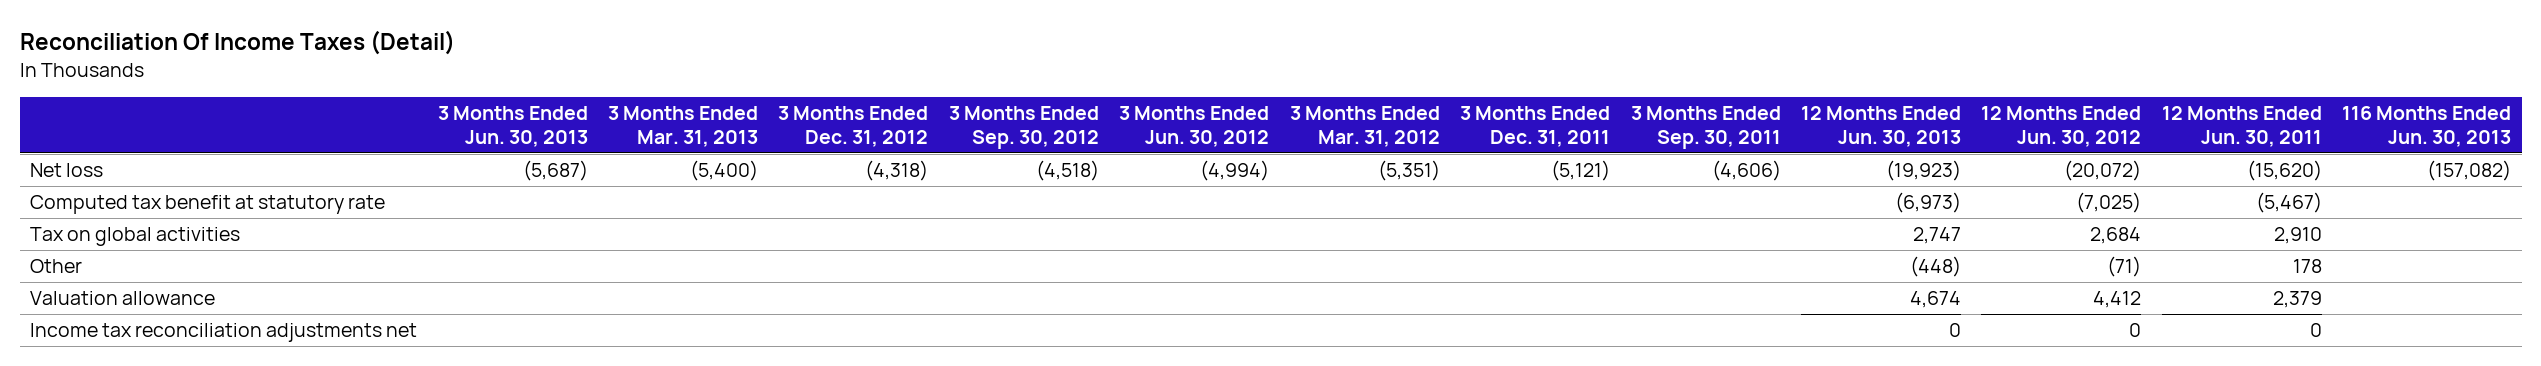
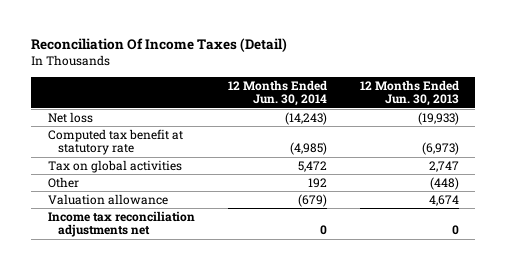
[437,105,588,148] 3 Months Ended Jun. 30, 2013 -> none
[607,105,758,148] 3 Months Ended Mar. 31, 2013 -> none
[778,105,929,148] 3 Months Ended Dec. 31, 2012 -> none
[948,105,1099,150] 3 Months Ended Sep. 30, 2012 -> none
[1119,105,1270,148] 3 Months Ended Jun. 30, 2012 -> none
[1289,105,1440,148] 3 Months Ended Mar. 31, 2012 -> none
[1460,105,1611,148] 3 Months Ended Dec. 31, 2011 -> none
[1630,105,1781,150] 3 Months Ended Sep. 30, 2011 -> none
[1981,105,2142,148] 12 Months Ended Jun. 30, 2012 -> none
[2161,105,2322,148] 12 Months Ended Jun. 30, 2011 -> none
[2342,105,2512,148] 116 Months Ended Jun. 30, 2013 -> none
none -> [227,79,327,107] 12 Months Ended Jun. 30, 2014
[1886,159,1962,181] (19,923) -> [417,111,459,125] (19,933)

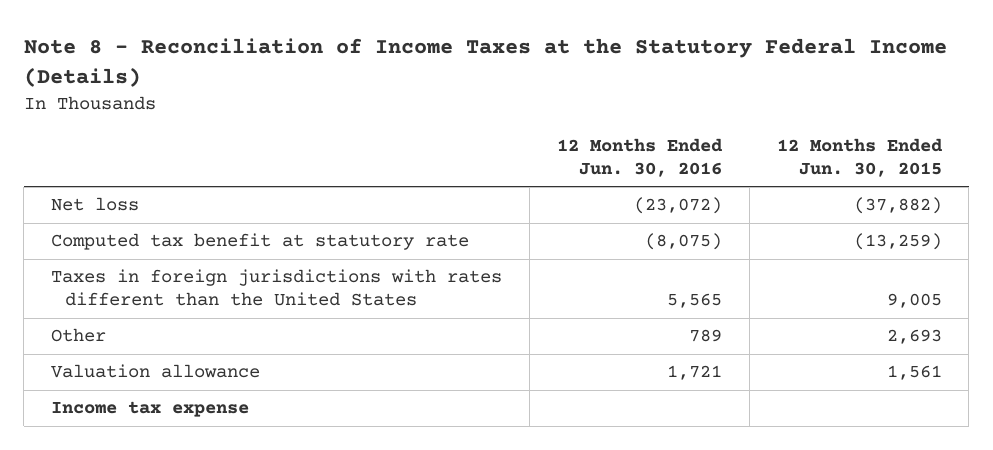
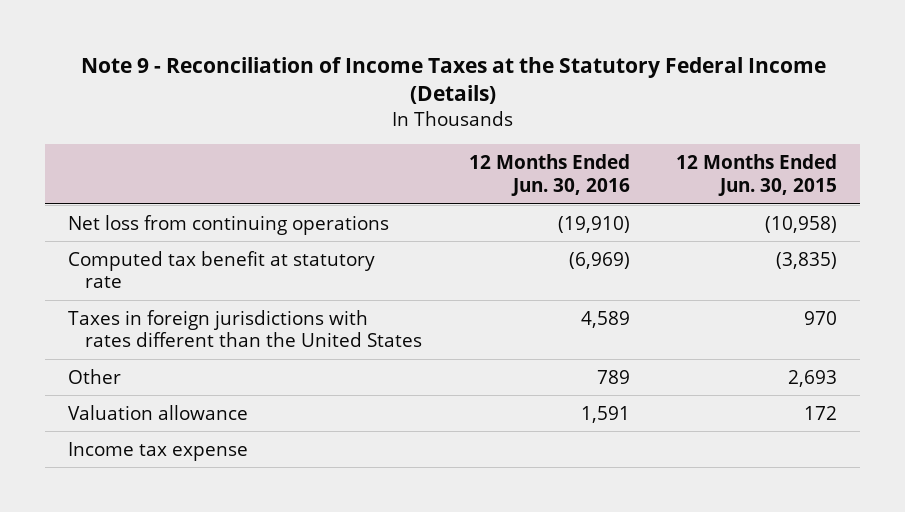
[23,38,947,87] Note 8 - Reconciliation of Income Taxes at the Statutory Federal Income (Details) -> [80,57,826,105] Note 9 - Reconciliation of Income Taxes at the Statutory Federal Income (Details)
[51,197,140,212] Net loss -> none
none -> [67,214,389,235] Net loss from continuing operations
[644,233,722,251] (8,075) -> [568,251,630,269] (6,969)
[853,233,942,251] (13,259) -> [776,251,838,269] (3,835)
[666,293,722,309] 5,565 -> [580,310,630,328] 4,589
[886,293,942,309] 9,005 -> [804,310,838,325] 970
[666,365,722,381] 1,721 -> [580,405,630,423] 1,591
[886,365,942,381] 1,561 -> [804,405,838,420] 172

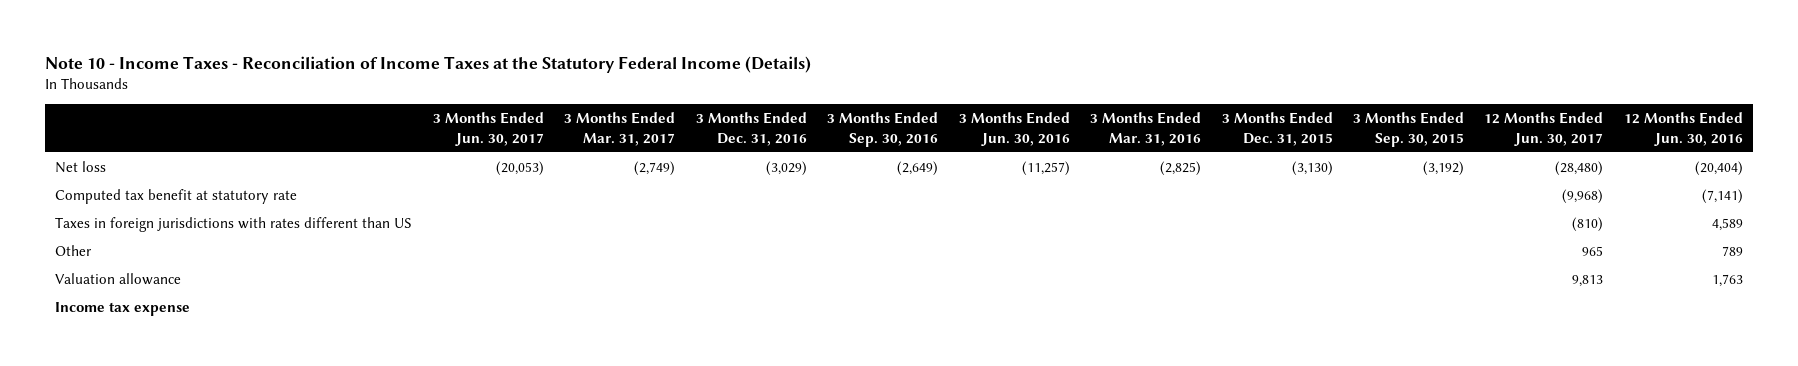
[80,57,826,105] Note 9 - Reconciliation of Income Taxes at the Statutory Federal Income (Details) -> [45,55,812,73] Note 10 - Income Taxes - Reconciliation of Income Taxes at the Statutory Federal Income (Details)
[676,154,838,196] 12 Months Ended Jun. 30, 2015 -> none
none -> [432,112,544,146] 3 Months Ended Jun. 30, 2017
none -> [564,112,676,146] 3 Months Ended Mar. 31, 2017
none -> [695,112,807,146] 3 Months Ended Dec. 31, 2016
none -> [827,112,939,147] 3 Months Ended Sep. 30, 2016
none -> [958,112,1070,146] 3 Months Ended Jun. 30, 2016
none -> [1090,112,1202,146] 3 Months Ended Mar. 31, 2016
none -> [1221,112,1333,146] 3 Months Ended Dec. 31, 2015
none -> [1353,112,1465,147] 3 Months Ended Sep. 30, 2015
none -> [1484,112,1604,146] 12 Months Ended Jun. 30, 2017
[67,214,389,235] Net loss from continuing operations -> none
none -> [55,161,107,174] Net loss
[568,251,630,269] (6,969) -> [1701,189,1743,205] (7,141)
[67,309,423,348] Taxes in foreign jurisdictions with rates different than the United States -> [55,217,413,233] Taxes in foreign jurisdictions with rates different than US
[580,405,630,423] 1,591 -> [1711,274,1743,288] 1,763

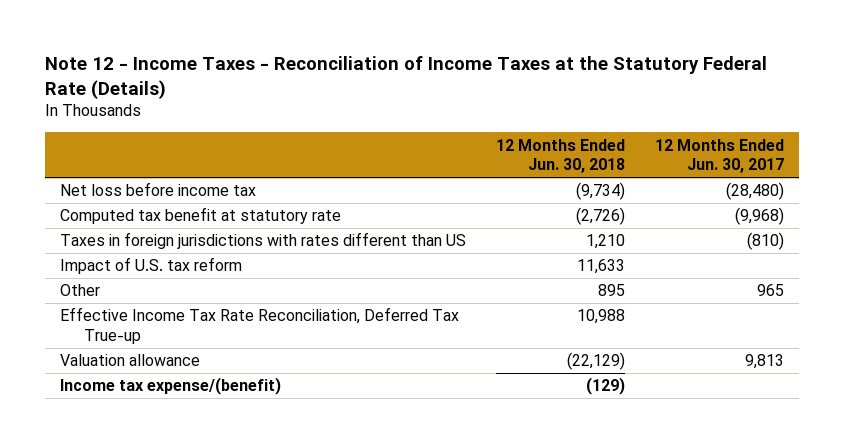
[45,55,812,73] Note 10 - Income Taxes - Reconciliation of Income Taxes at the Statutory Federal Income (Details) -> [44,55,767,99] Note 12 - Income Taxes - Reconciliation of Income Taxes at the Statutory Federal Rate (Details)
[432,112,544,146] 3 Months Ended Jun. 30, 2017 -> none
[564,112,676,146] 3 Months Ended Mar. 31, 2017 -> none
[695,112,807,146] 3 Months Ended Dec. 31, 2016 -> none
[827,112,939,147] 3 Months Ended Sep. 30, 2016 -> none
[958,112,1070,146] 3 Months Ended Jun. 30, 2016 -> none
[1090,112,1202,146] 3 Months Ended Mar. 31, 2016 -> none
[1221,112,1333,146] 3 Months Ended Dec. 31, 2015 -> none
[1353,112,1465,147] 3 Months Ended Sep. 30, 2015 -> none
[1623,112,1743,146] 12 Months Ended Jun. 30, 2016 -> none
none -> [495,138,625,174] 12 Months Ended Jun. 30, 2018
[55,161,107,174] Net loss -> [59,182,256,197] Net loss before income tax
none -> [59,257,242,275] Impact of U.S. tax reform
none -> [59,307,459,344] Effective Income Tax Rate Reconciliation, Deferred Tax True-up
[55,302,191,317] Income tax expense -> [59,377,281,396] Income tax expense/(benefit)

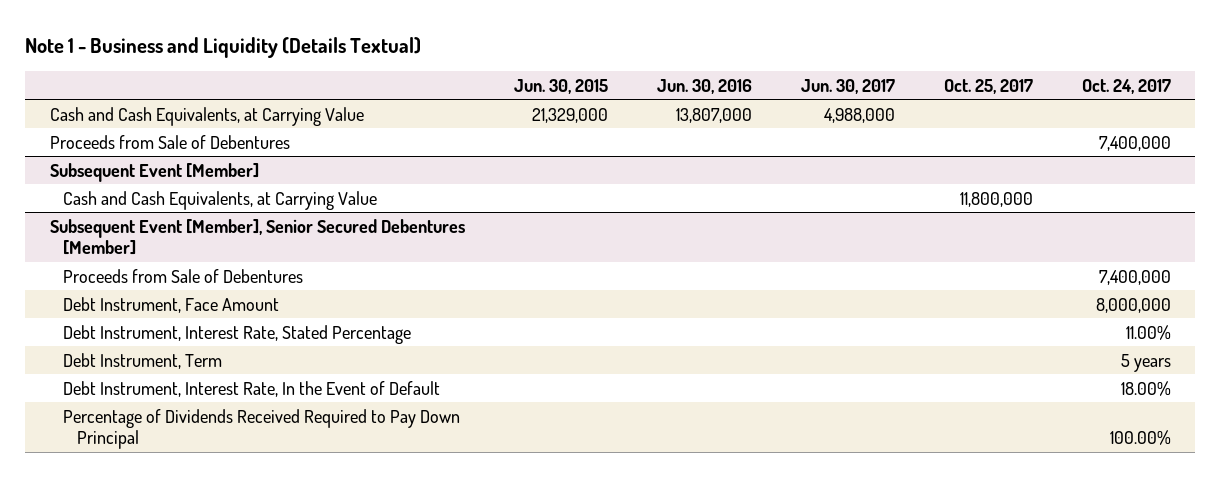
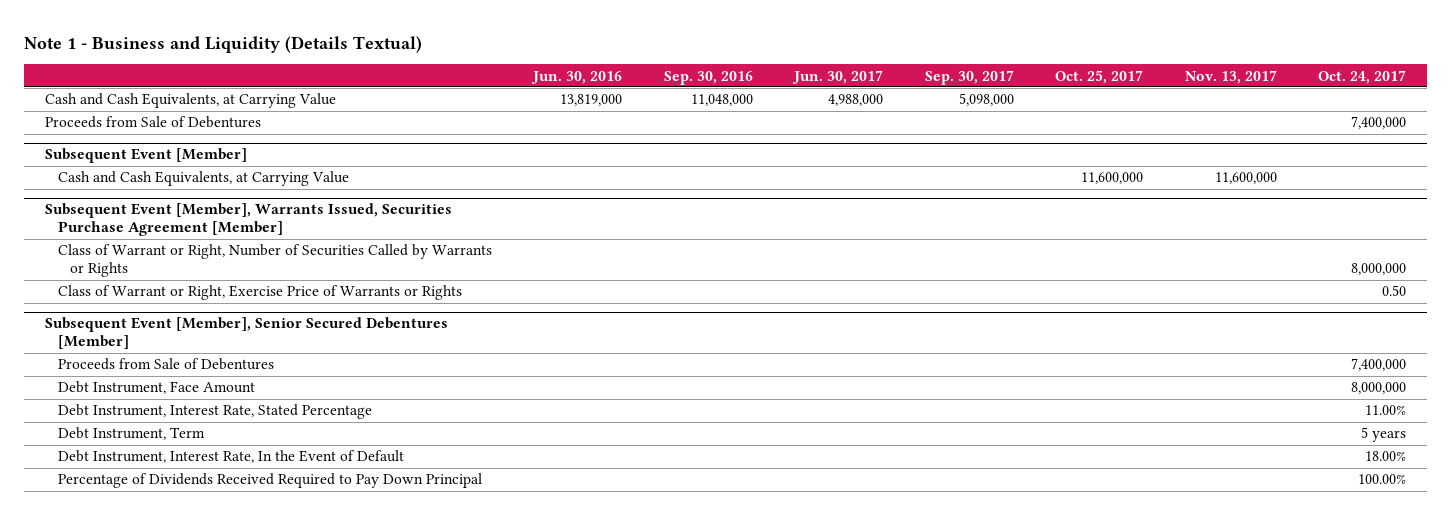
[513,78,608,94] Jun. 30, 2015 -> none
none -> [663,70,753,85] Sep. 30, 2016
none -> [924,69,1014,85] Sep. 30, 2017
none -> [1184,69,1277,84] Nov. 13, 2017
[675,107,752,123] 13,807,000 -> [560,94,623,107] 13,819,000
[959,191,1033,207] 11,800,000 -> [1081,172,1144,185] 11,600,000
none -> [45,203,453,237] Subsequent Event [Member], Warrants Issued, Securities Purchase Agreement [Member]
none -> [57,244,492,278] Class of Warrant or Right, Number of Securities Called by Warrants or Rights
none -> [57,285,462,301] Class of Warrant or Right, Exercise Price of Warrants or Rights

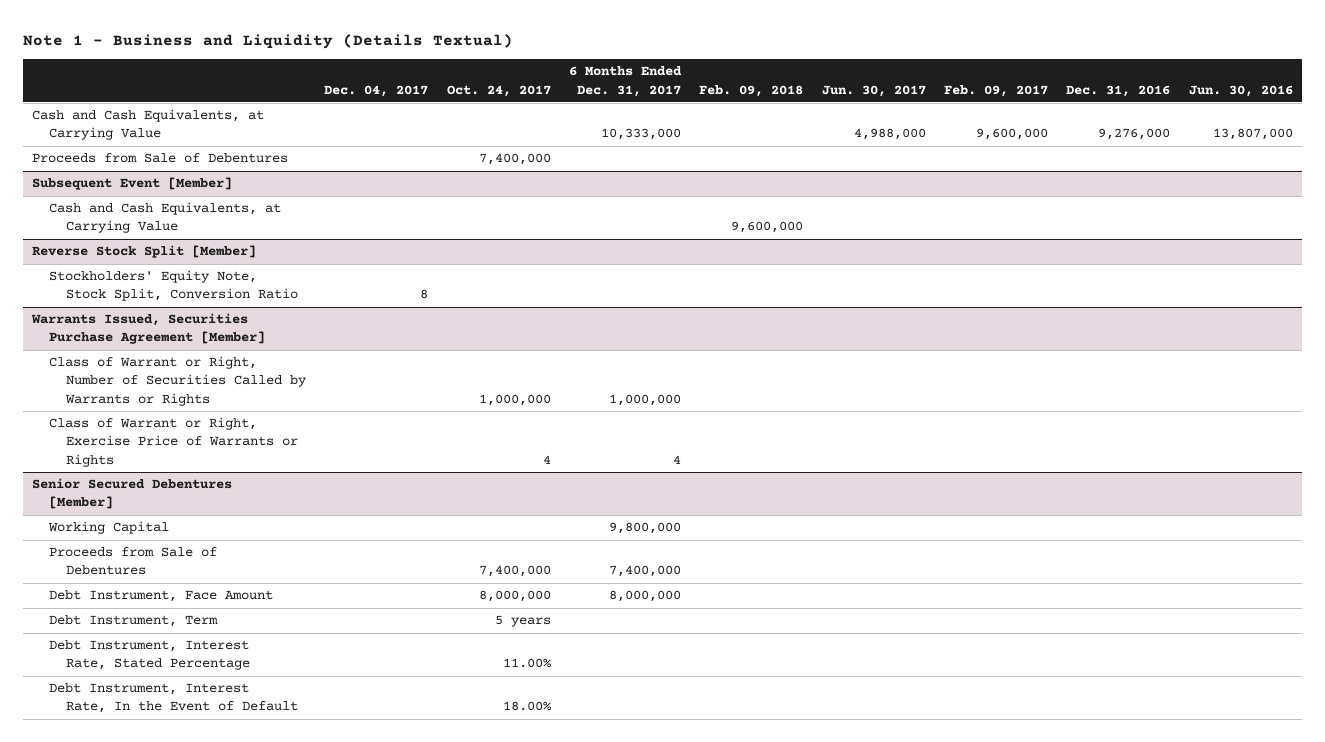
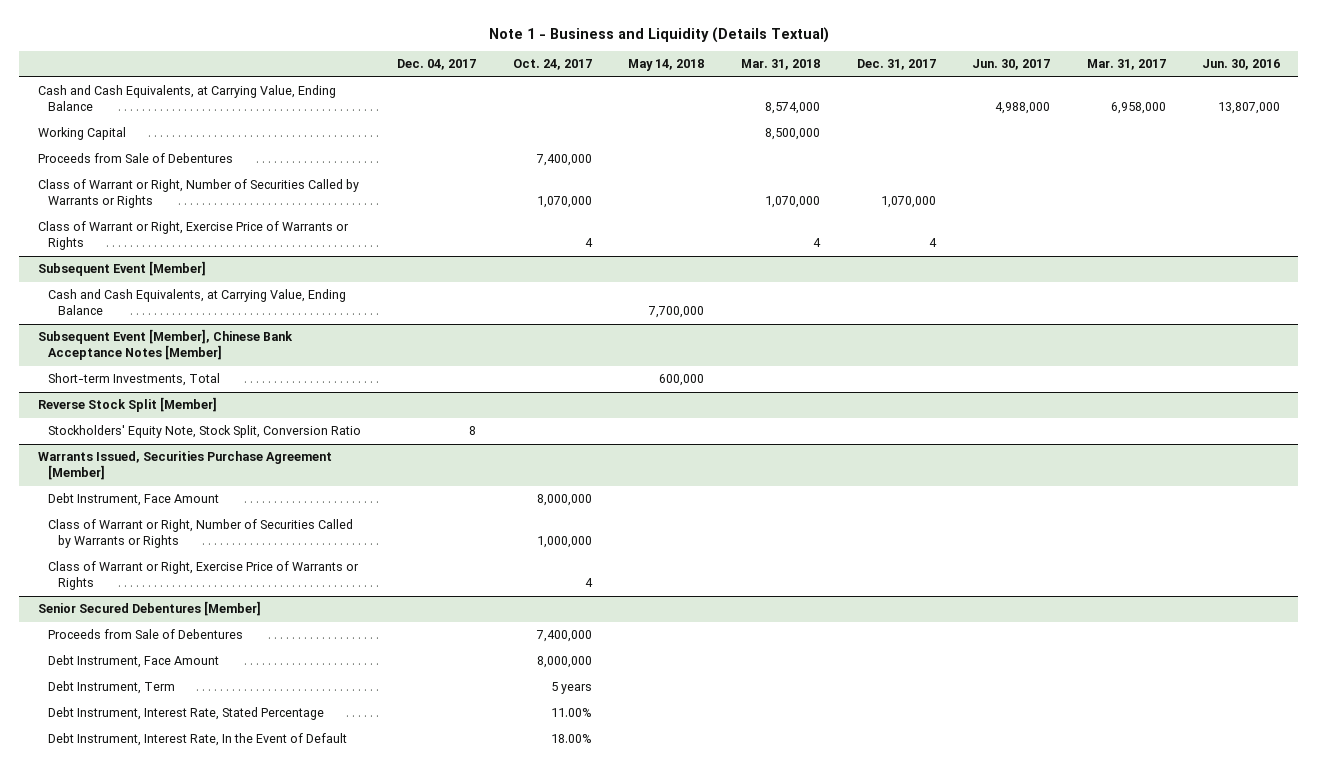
[569,66,683,97] 6 Months Ended Dec. 31, 2017 -> none
[699,84,804,97] Feb. 09, 2018 -> none
[944,84,1049,97] Feb. 09, 2017 -> none
[1066,84,1171,97] Dec. 31, 2016 -> none
none -> [628,59,705,72] May 14, 2018
none -> [740,59,820,71] Mar. 31, 2018
none -> [856,59,936,71] Dec. 31, 2017
none -> [1086,59,1166,71] Mar. 31, 2017
[32,109,265,141] Cash and Cash Equivalents, at Carrying Value -> [37,85,336,112] Cash and Cash Equivalents, at Carrying Value, Ending Balance
none -> [37,127,126,141] Working Capital
none -> [37,179,359,209] Class of Warrant or Right, Number of Securities Called by Warrants or Rights
none -> [37,221,349,251] Class of Warrant or Right, Exercise Price of Warrants or Rights
[49,202,282,234] Cash and Cash Equivalents, at Carrying Value -> [47,289,346,316] Cash and Cash Equivalents, at Carrying Value, Ending Balance
none -> [37,329,293,361] Subsequent Event [Member], Chinese Bank Acceptance Notes [Member]
none -> [47,373,220,387] Short-term Investments, Total
none -> [47,493,219,507] Debt Instrument, Face Amount
[48,521,170,535] Working Capital -> none

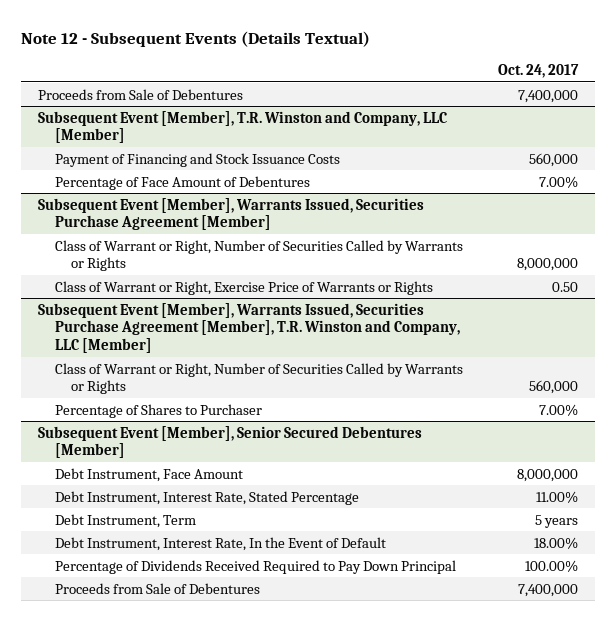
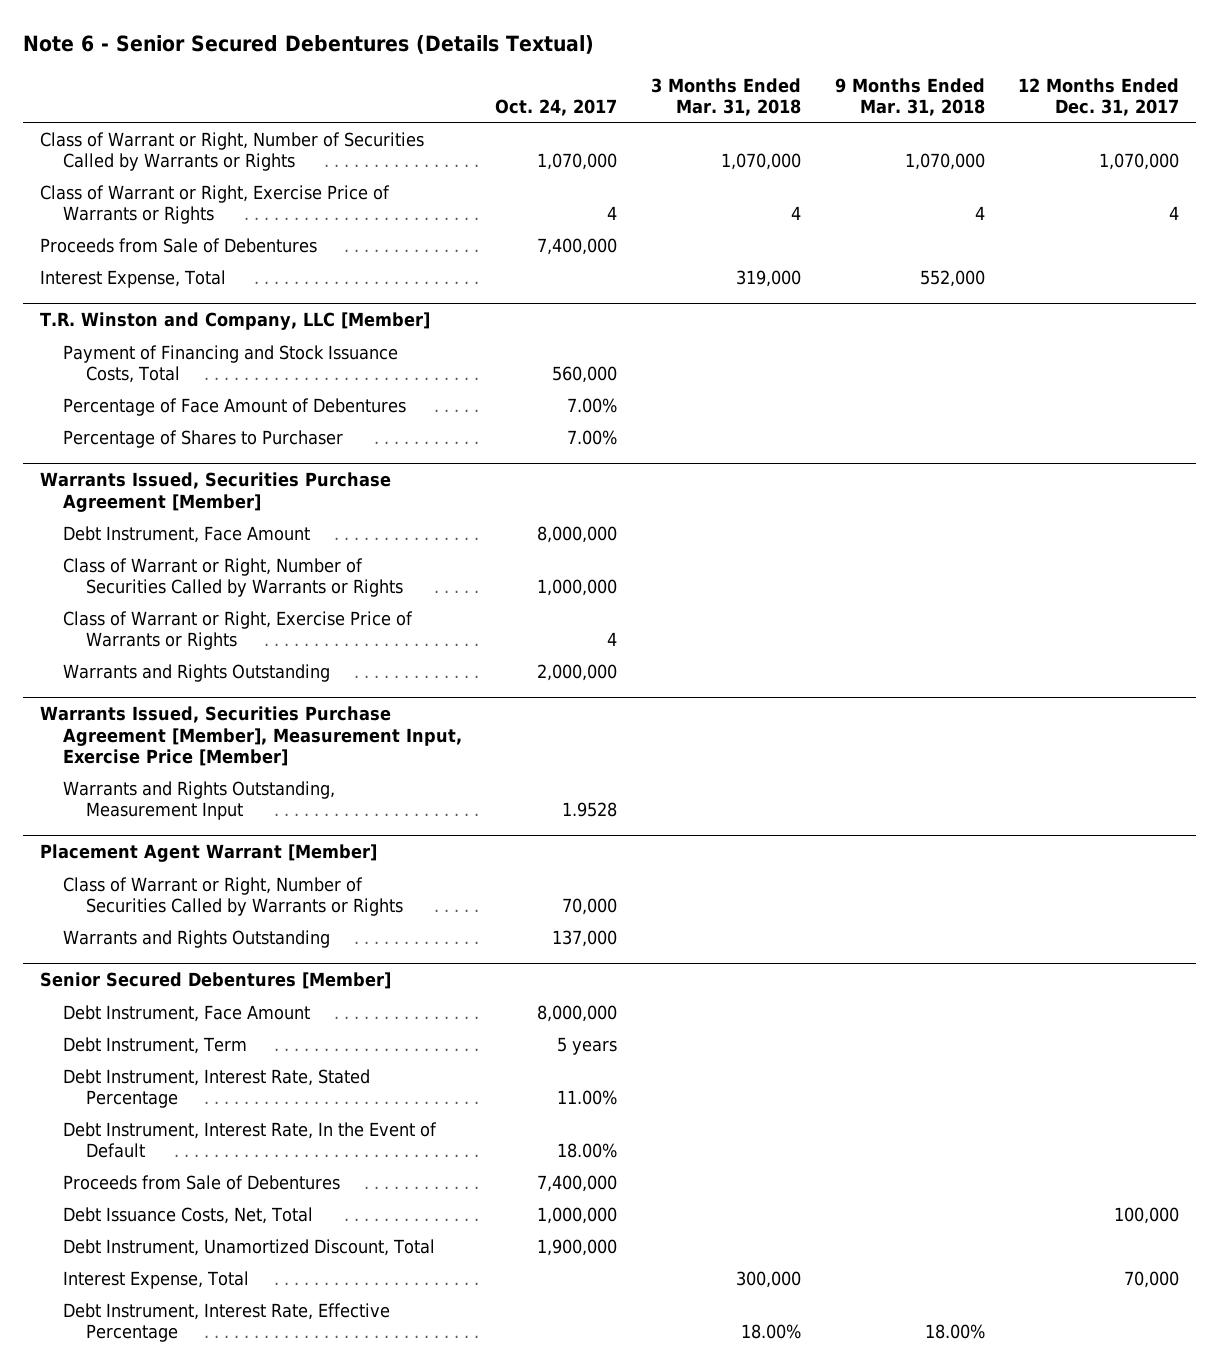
[20,30,370,47] Note 12 - Subsequent Events (Details Textual) -> [22,34,594,54] Note 6 - Senior Secured Debentures (Details Textual)
none -> [650,77,801,116] 3 Months Ended Mar. 31, 2018
none -> [834,77,985,116] 9 Months Ended Mar. 31, 2018
none -> [1018,77,1180,116] 12 Months Ended Dec. 31, 2017
none -> [39,131,424,171] Class of Warrant or Right, Number of Securities Called by Warrants or Rights
none -> [39,184,390,224] Class of Warrant or Right, Exercise Price of Warrants or Rights
none -> [39,269,226,288] Interest Expense, Total
[38,110,448,144] Subsequent Event [Member], T.R. Winston and Company, LLC [Member] -> [39,312,430,331] T.R. Winston and Company, LLC [Member]
[54,152,340,167] Payment of Financing and Stock Issuance Costs -> [62,344,398,383] Payment of Financing and Stock Issuance Costs, Total
[38,197,425,231] Subsequent Event [Member], Warrants Issued, Securities Purchase Agreement [Member] -> none
[54,239,463,272] Class of Warrant or Right, Number of Securities Called by Warrants or Rights -> none
[54,280,433,295] Class of Warrant or Right, Exercise Price of Warrants or Rights -> none
[38,302,460,353] Subsequent Event [Member], Warrants Issued, Securities Purchase Agreement [Member], T.R. Winston and Company, LLC [Member] -> none
[54,362,463,395] Class of Warrant or Right, Number of Securities Called by Warrants or Rights -> none
[38,425,423,459] Subsequent Event [Member], Senior Secured Debentures [Member] -> none
none -> [39,472,391,512] Warrants Issued, Securities Purchase Agreement [Member]
[54,490,359,505] Debt Instrument, Interest Rate, Stated Percentage -> none
none -> [62,557,403,597] Class of Warrant or Right, Number of Securities Called by Warrants or Rights
none -> [62,610,413,650] Class of Warrant or Right, Exercise Price of Warrants or Rights
none -> [62,663,330,682] Warrants and Rights Outstanding
none -> [39,706,462,766] Warrants Issued, Securities Purchase Agreement [Member], Measurement Input, Exercise Price [Member]
none -> [62,780,335,820] Warrants and Rights Outstanding, Measurement Input
none -> [39,844,377,863] Placement Agent Warrant [Member]
none -> [62,876,403,916] Class of Warrant or Right, Number of Securities Called by Warrants or Rights
none -> [62,929,330,948] Warrants and Rights Outstanding
none -> [39,972,391,990] Senior Secured Debentures [Member]
none -> [62,1004,310,1022] Debt Instrument, Face Amount
none -> [62,1068,370,1108] Debt Instrument, Interest Rate, Stated Percentage
[54,559,456,574] Percentage of Dividends Received Required to Pay Down Principal -> none
none -> [62,1206,313,1224] Debt Issuance Costs, Net, Total
none -> [62,1238,435,1256] Debt Instrument, Unamortized Discount, Total
none -> [62,1270,249,1289] Interest Expense, Total
none -> [62,1302,390,1342] Debt Instrument, Interest Rate, Effective Percentage

